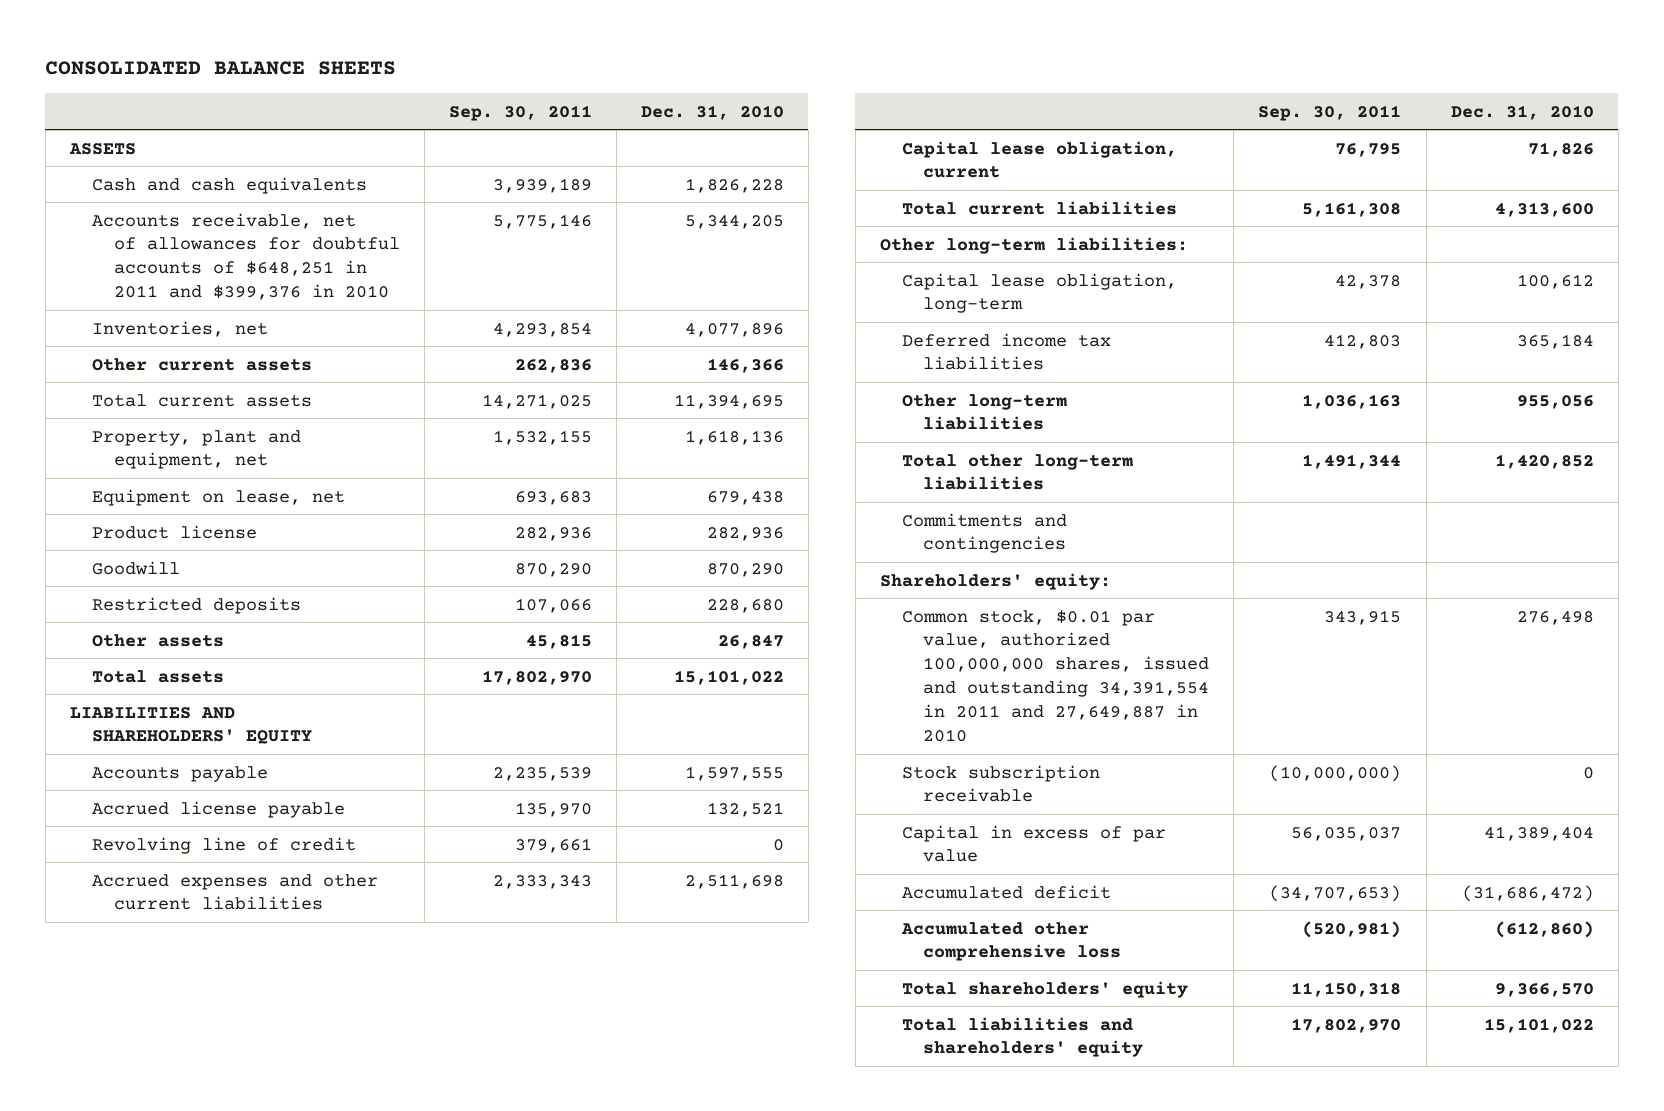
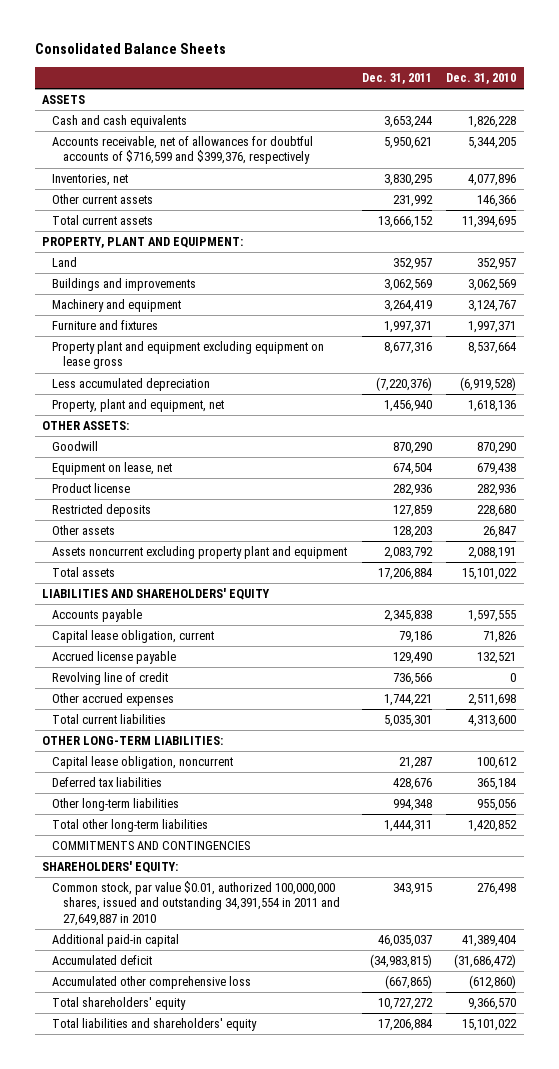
[45,61,397,76] CONSOLIDATED BALANCE SHEETS -> [34,43,226,55] Consolidated Balance Sheets
[448,104,592,121] Sep. 30, 2011 -> none
none -> [361,72,432,84] Dec. 31, 2011
[91,212,400,301] Accounts receivable, net of allowances for doubtful accounts of $648,251 in 2011 and $399,376 in 2010 -> [52,136,314,165] Accounts receivable, net of allowances for doubtful accounts of $716,599 and $399,376, respectively
none -> [42,237,244,249] PROPERTY, PLANT AND EQUIPMENT:
none -> [52,257,78,268] Land
none -> [52,278,197,292] Buildings and improvements
none -> [52,299,182,313] Machinery and equipment
none -> [52,320,159,331] Furniture and fixtures
none -> [52,341,325,370] Property plant and equipment excluding equipment on lease gross
none -> [52,378,211,392] Less accumulated depreciation
none -> [42,421,130,431] OTHER ASSETS:
[91,560,180,575] Goodwill -> [52,441,99,452] Goodwill
none -> [52,546,348,560] Assets noncurrent excluding property plant and equipment
[901,140,1177,179] Capital lease obligation, current -> [52,630,215,644] Capital lease obligation, current
[91,873,378,911] Accrued expenses and other current liabilities -> [52,693,175,707] Other accrued expenses
[879,236,1188,254] Other long-term liabilities: -> [42,736,224,746] OTHER LONG-TERM LIABILITIES:
[901,272,1177,314] Capital lease obligation, long-term -> [52,756,234,770] Capital lease obligation, noncurrent
[901,332,1111,371] Deferred income tax liabilities -> [52,777,163,788] Deferred tax liabilities
[901,764,1100,803] Stock subscription receivable -> none
[901,512,1067,554] Commitments and contingencies -> [52,841,251,851] COMMITMENTS AND CONTINGENCIES
[879,572,1111,590] Shareholders' equity: -> [42,861,179,874] SHAREHOLDERS' EQUITY:
[901,609,1210,743] Common stock, $0.01 par value, authorized 100,000,000 shares, issued and outstanding 34,391,554 in 2011 and 27,649,887 in 2010 -> [52,881,340,926] Common stock, par value $0.01, authorized 100,000,000 shares, issued and outstanding 34,391,554 in 2011 and 27,649,887 in 2010
[901,824,1166,863] Capital in excess of par value -> [52,934,180,948] Additional paid-in capital

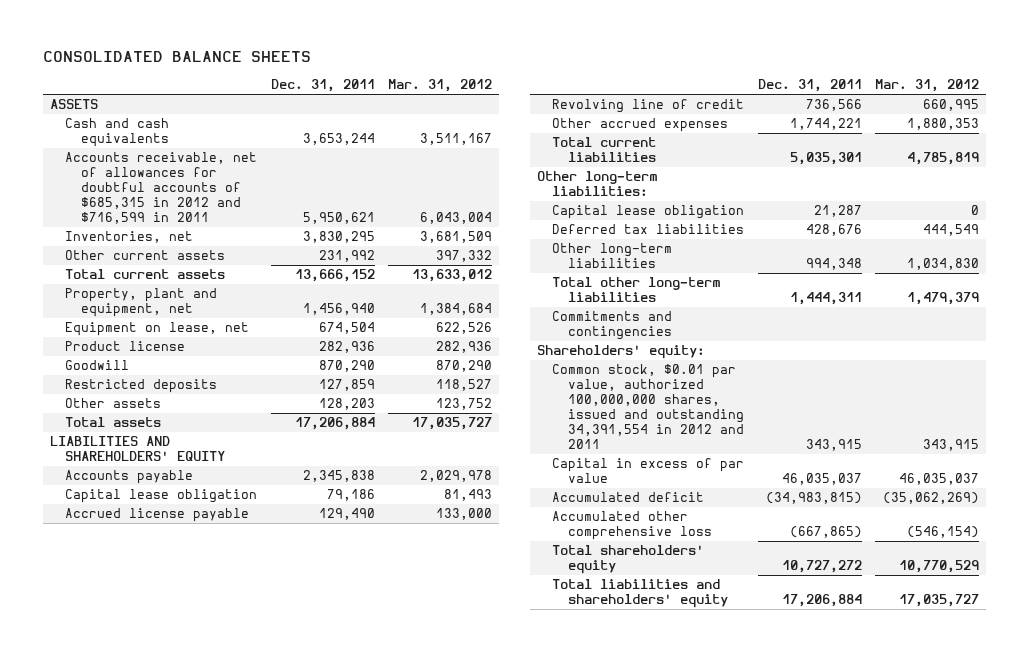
[34,43,226,55] Consolidated Balance Sheets -> [43,51,312,63] CONSOLIDATED BALANCE SHEETS
[446,72,517,84] Dec. 31, 2010 -> none
none -> [388,79,493,93] Mar. 31, 2012
[52,136,314,165] Accounts receivable, net of allowances for doubtful accounts of $716,599 and $399,376, respectively -> [65,152,258,225] Accounts receivable, net of allowances for doubtful accounts of $685,315 in 2012 and $716,599 in 2011
[42,237,244,249] PROPERTY, PLANT AND EQUIPMENT: -> none
[52,257,78,268] Land -> none
[52,278,197,292] Buildings and improvements -> none
[52,299,182,313] Machinery and equipment -> none
[52,320,159,331] Furniture and fixtures -> none
[52,341,325,370] Property plant and equipment excluding equipment on lease gross -> none
[52,378,211,392] Less accumulated depreciation -> none
[42,421,130,431] OTHER ASSETS: -> none
[52,441,99,452] Goodwill -> [65,360,130,371] Goodwill
[52,546,348,560] Assets noncurrent excluding property plant and equipment -> none
[52,630,215,644] Capital lease obligation, current -> [65,489,258,504] Capital lease obligation
[42,736,224,746] OTHER LONG-TERM LIABILITIES: -> [536,171,658,197] Other long-term liabilities:
[52,756,234,770] Capital lease obligation, noncurrent -> [552,205,745,220] Capital lease obligation
[52,841,251,851] COMMITMENTS AND CONTINGENCIES -> [552,311,673,341] Commitments and contingencies
[42,861,179,874] SHAREHOLDERS' EQUITY: -> [536,345,705,360] Shareholders' equity:
[52,881,340,926] Common stock, par value $0.01, authorized 100,000,000 shares, issued and outstanding 34,391,554 in 2011 and 27,649,887 in 2010 -> [552,364,744,449] Common stock, $0.01 par value, authorized 100,000,000 shares, issued and outstanding 34,391,554 in 2012 and 2011
[52,934,180,948] Additional paid-in capital -> [552,458,745,484] Capital in excess of par value

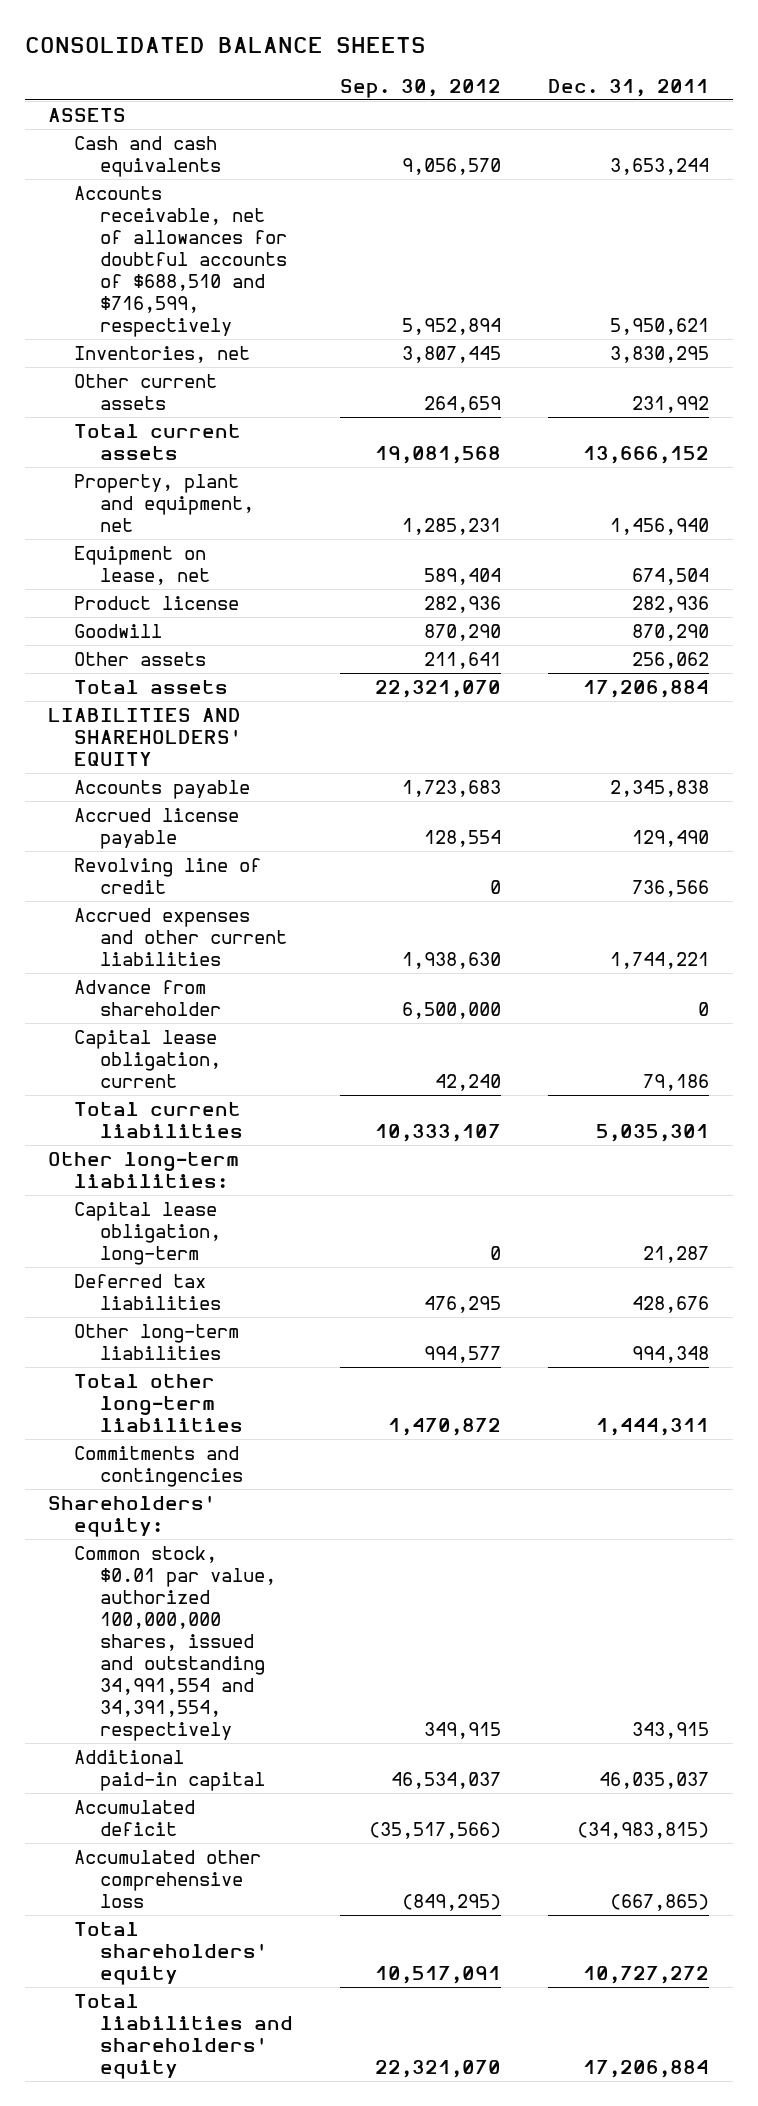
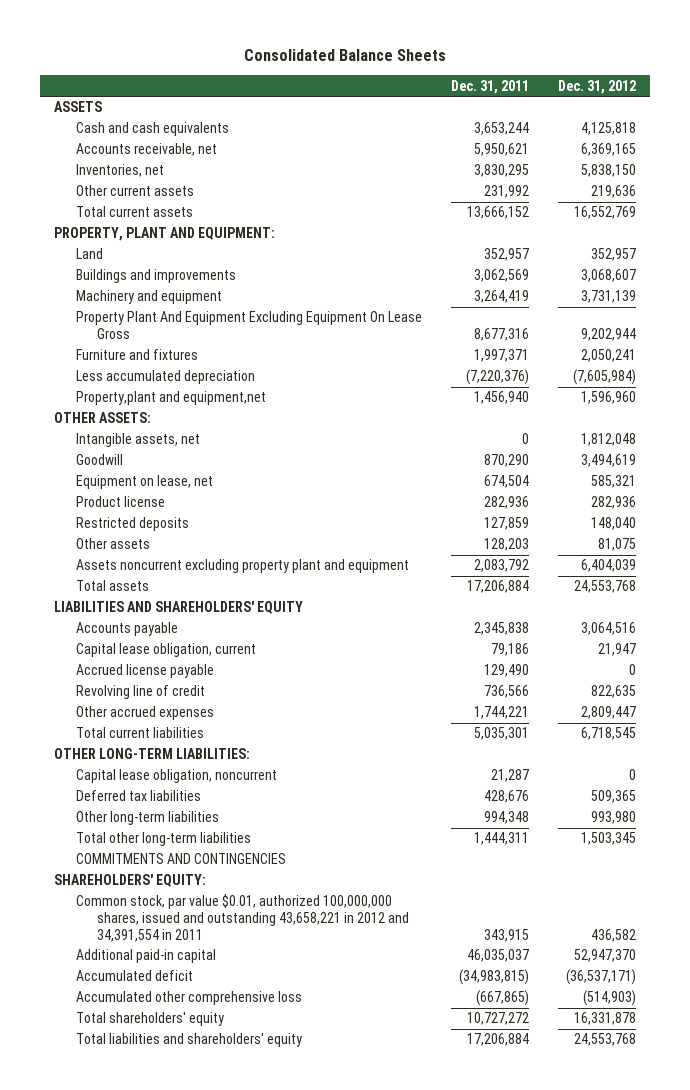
[24,37,426,54] CONSOLIDATED BALANCE SHEETS -> [243,49,446,62] Consolidated Balance Sheets
[340,78,502,98] Sep. 30, 2012 -> none
none -> [557,79,636,94] Dec. 31, 2012
[74,185,288,337] Accounts receivable, net of allowances for doubtful accounts of $688,510 and $716,599, respectively -> [75,143,217,157] Accounts receivable, net
none -> [54,227,276,242] PROPERTY, PLANT AND EQUIPMENT:
none -> [75,248,103,260] Land
none -> [75,269,236,284] Buildings and improvements
none -> [75,290,222,305] Machinery and equipment
none -> [75,311,422,340] Property Plant And Equipment Excluding Equipment On Lease Gross
none -> [75,349,198,361] Furniture and fixtures
none -> [75,370,255,385] Less accumulated depreciation
[74,473,255,532] Property, plant and equipment, net -> [75,391,266,406] Property,plant and equipment,net
none -> [54,412,152,424] OTHER ASSETS:
none -> [75,433,200,448] Intangible assets, net
[74,623,163,638] Goodwill -> [75,454,123,466] Goodwill
none -> [75,517,189,532] Restricted deposits
[632,651,710,669] 256,062 -> [483,538,529,552] 128,203
none -> [75,559,409,574] Assets noncurrent excluding property plant and equipment
[74,1029,222,1088] Capital lease obligation, current -> [75,643,256,658] Capital lease obligation, current
[74,979,222,1016] Advance from shareholder -> none
[74,907,288,966] Accrued expenses and other current liabilities -> [75,706,214,721] Other accrued expenses
[48,1151,240,1188] Other long-term liabilities: -> [54,748,251,760] OTHER LONG-TERM LIABILITIES:
[74,1201,222,1265] Capital lease obligation, long-term -> [75,769,277,784] Capital lease obligation, noncurrent
[74,1445,244,1487] Commitments and contingencies -> [75,853,286,865] COMMITMENTS AND CONTINGENCIES
[48,1494,216,1537] Shareholders' equity: -> [54,874,207,888] SHAREHOLDERS' EQUITY:
[74,1545,277,1742] Common stock, $0.01 par value, authorized 100,000,000 shares, issued and outstanding 34,991,554 and 34,391,554, respectively -> [75,894,410,942] Common stock, par value $0.01, authorized 100,000,000 shares, issued and outstanding 43,658,221 in 2012 and 34,391,554 in 2011

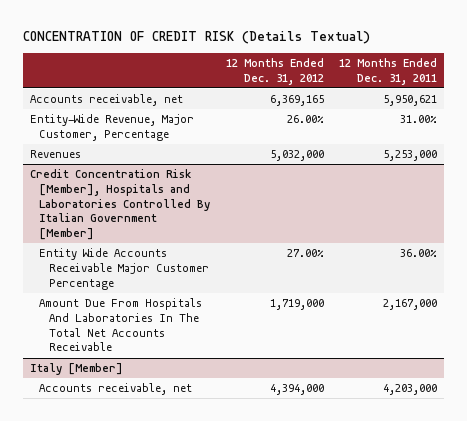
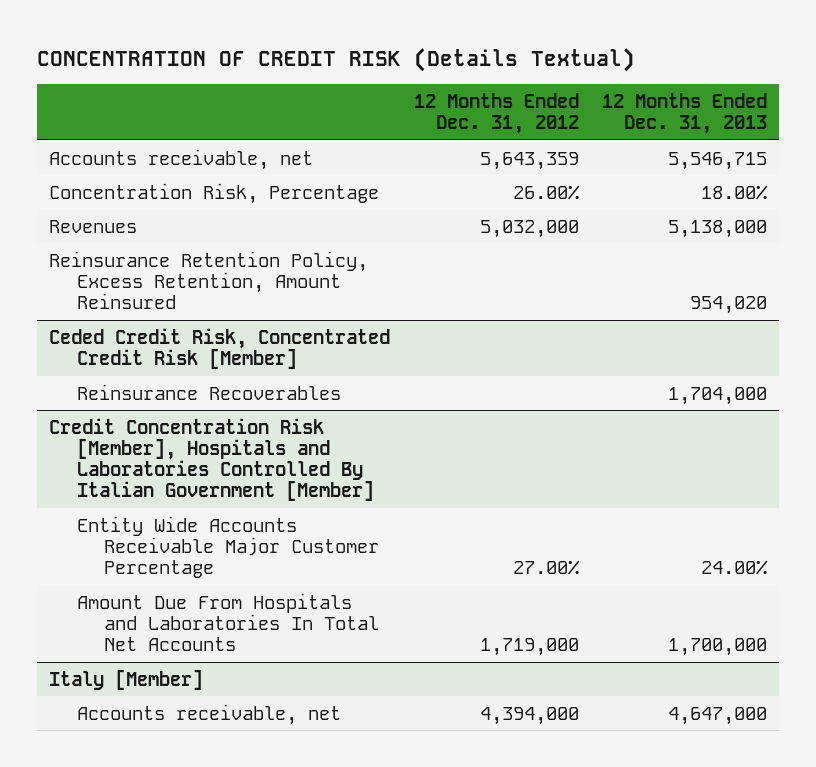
[338,57,437,85] 12 Months Ended Dec. 31, 2011 -> none
none -> [602,92,768,135] 12 Months Ended Dec. 31, 2013
[30,114,195,141] Entity-Wide Revenue, Major Customer, Percentage -> none
[269,95,324,107] 6,369,165 -> [479,151,579,170] 5,643,359
none -> [48,182,379,204] Concentration Risk, Percentage
none -> [48,250,368,310] Reinsurance Retention Policy, Excess Retention, Amount Reinsured
none -> [48,327,390,369] Ceded Credit Risk, Concentrated Credit Risk [Member]
none -> [76,383,341,400] Reinsurance Recoverables
[39,298,203,352] Amount Due From Hospitals And Laboratories In The Total Net Accounts Receivable -> [76,592,380,652] Amount Due From Hospitals and Laboratories In Total Net Accounts

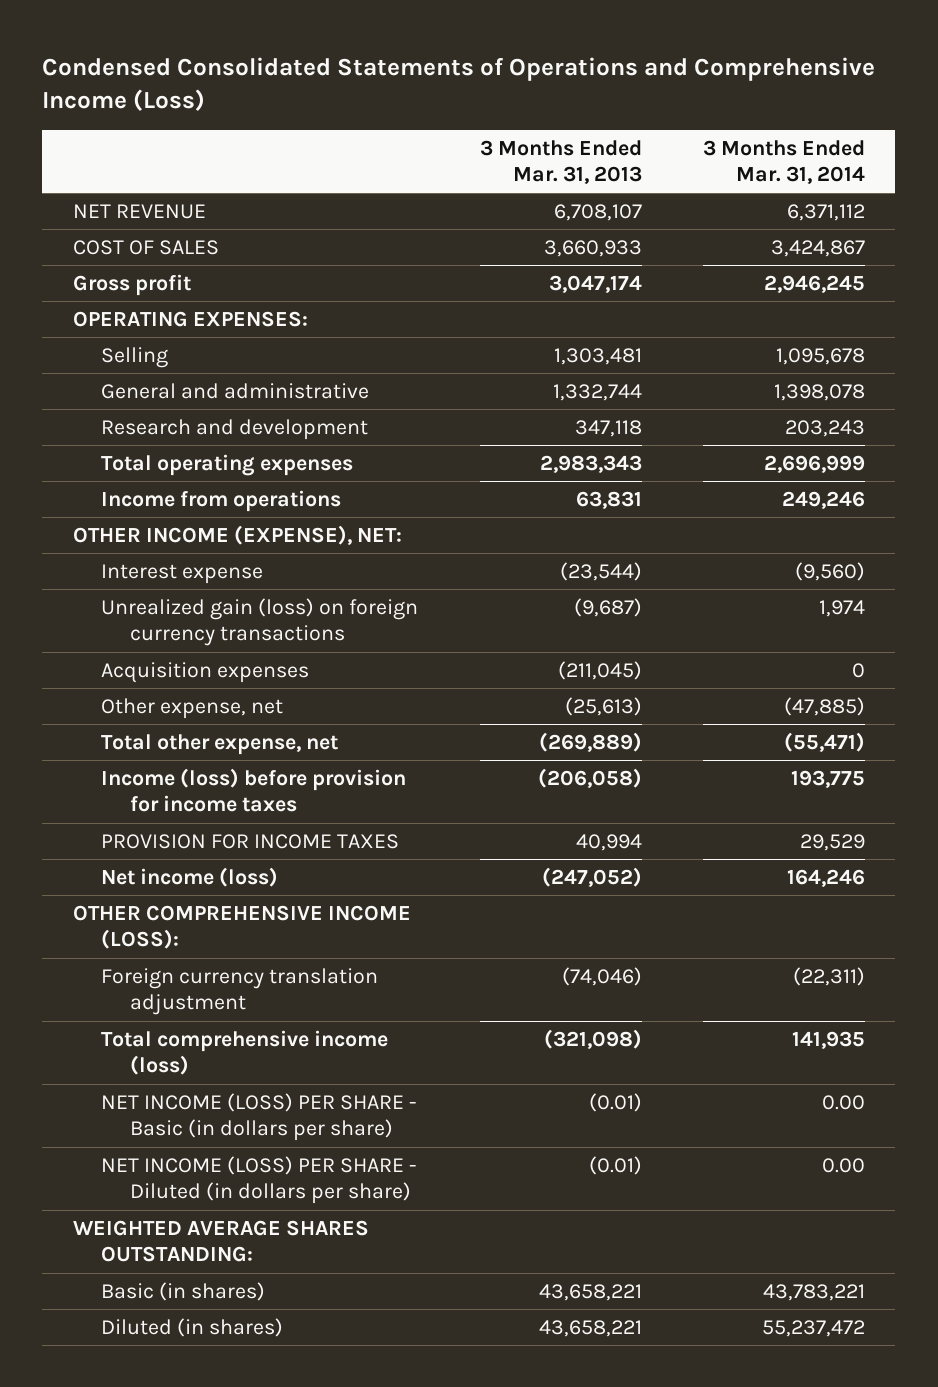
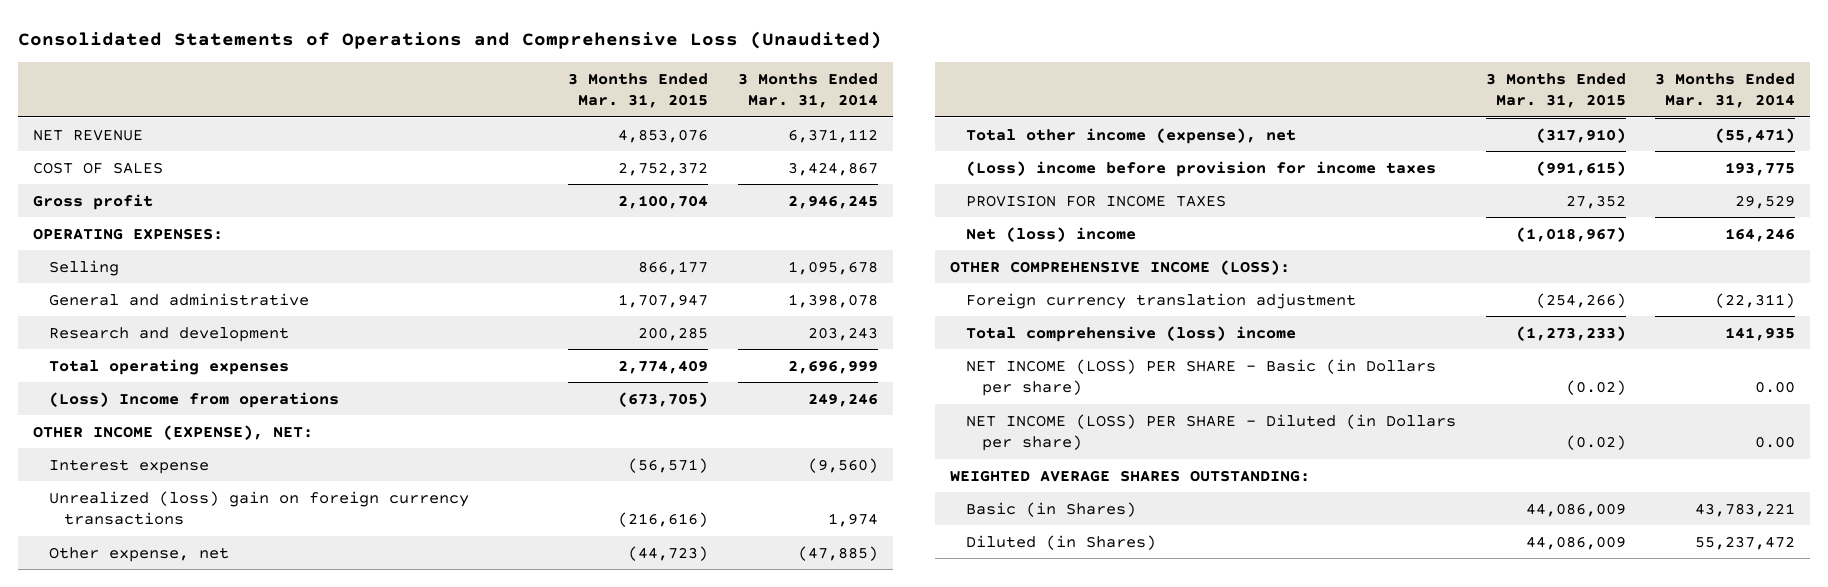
[42,57,876,112] Condensed Consolidated Statements of Operations and Comprehensive Income (Loss) -> [18,30,883,49] Consolidated Statements of Operations and Comprehensive Loss (Unaudited)
[479,139,642,184] 3 Months Ended Mar. 31, 2013 -> none
none -> [568,72,709,109] 3 Months Ended Mar. 31, 2015
[101,489,342,512] Income from operations -> [48,391,339,408] (Loss) Income from operations
[101,661,310,683] Acquisition expenses -> none
[101,597,419,647] Unrealized gain (loss) on foreign currency transactions -> [48,490,469,526] Unrealized (loss) gain on foreign currency transactions
[101,733,339,755] Total other expense, net -> [965,127,1296,144] Total other income (expense), net
[101,767,407,813] Income (loss) before provision for income taxes -> [965,160,1436,177] (Loss) income before provision for income taxes
[101,866,279,887] Net income (loss) -> [965,226,1136,242] Net (loss) income
[101,1029,389,1076] Total comprehensive income (loss) -> [965,325,1296,342] Total comprehensive (loss) income
[101,1092,417,1142] NET INCOME (LOSS) PER SHARE - Basic (in dollars per share) -> [965,358,1436,397] NET INCOME (LOSS) PER SHARE - Basic (in Dollars per share)
[101,1155,417,1205] NET INCOME (LOSS) PER SHARE - Diluted (in dollars per share) -> [965,413,1456,452] NET INCOME (LOSS) PER SHARE - Diluted (in Dollars per share)
[101,1281,266,1301] Basic (in shares) -> [965,501,1136,517] Basic (in Shares)
[101,1317,284,1337] Diluted (in shares) -> [965,534,1156,550] Diluted (in Shares)

